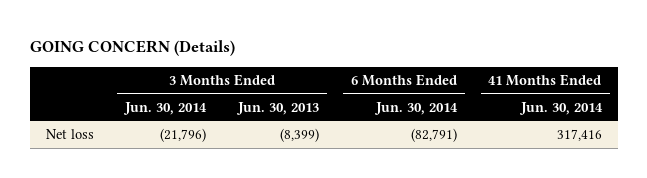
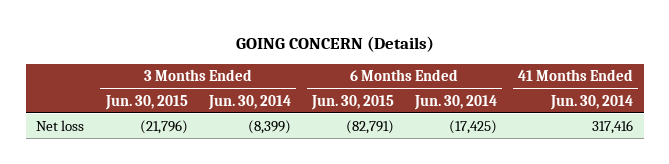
[236,101,320,115] Jun. 30, 2013 -> none
none -> [104,94,188,110] Jun. 30, 2015
none -> [310,94,394,110] Jun. 30, 2015
[160,128,207,143] (21,796) -> [247,120,291,135] (8,399)
[410,128,457,143] (82,791) -> [448,120,497,135] (17,425)

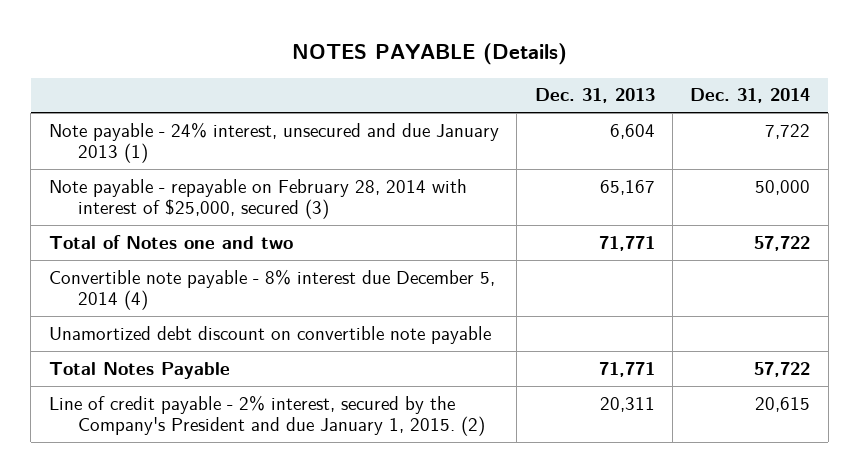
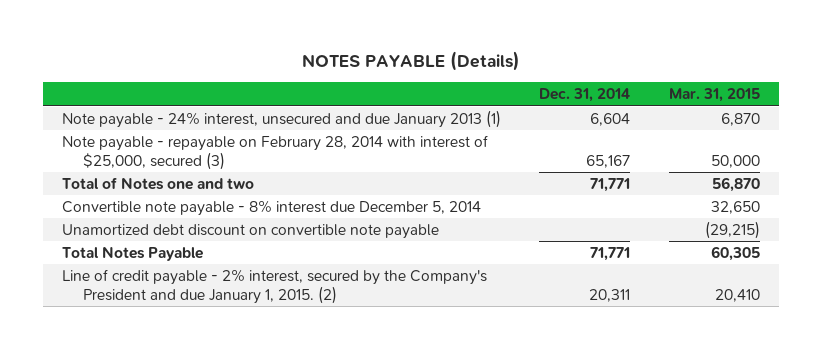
[534,88,655,104] Dec. 31, 2013 -> none
none -> [668,88,760,103] Mar. 31, 2015
[765,123,811,139] 7,722 -> [590,112,631,126] 6,604
[755,179,811,195] 50,000 -> [586,155,631,169] 65,167
[754,235,811,251] 57,722 -> [590,177,631,192] 71,771
[48,268,495,311] Convertible note payable - 8% interest due December 5, 2014 (4) -> [62,199,482,216] Convertible note payable - 8% interest due December 5, 2014
[754,361,811,377] 57,722 -> [590,246,631,261] 71,771
[755,396,811,412] 20,615 -> [589,289,631,303] 20,311

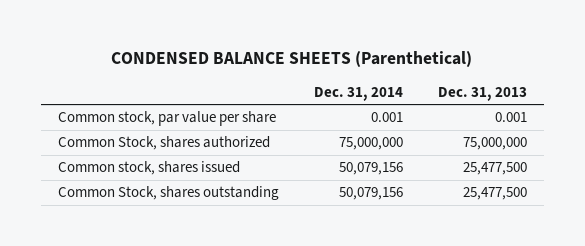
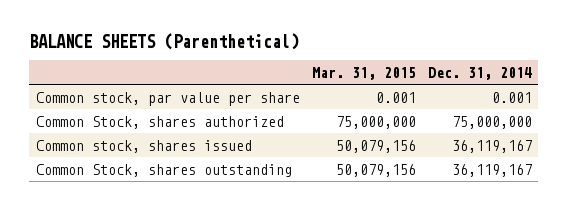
[111,51,473,68] CONDENSED BALANCE SHEETS (Parenthetical) -> [29,33,300,51] BALANCE SHEETS (Parenthetical)
[437,86,527,101] Dec. 31, 2013 -> none
none -> [311,66,416,80] Mar. 31, 2015
[338,162,403,176] 50,079,156 -> [452,139,533,153] 36,119,167
[338,187,403,201] 50,079,156 -> [452,163,533,177] 36,119,167

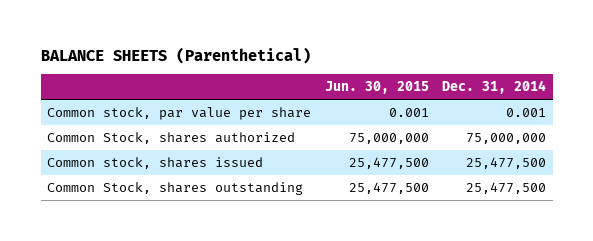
[311,66,416,80] Mar. 31, 2015 -> none
none -> [324,81,429,95] Jun. 30, 2015
[452,139,533,153] 36,119,167 -> [465,157,546,170] 25,477,500
[452,163,533,177] 36,119,167 -> [465,182,546,195] 25,477,500

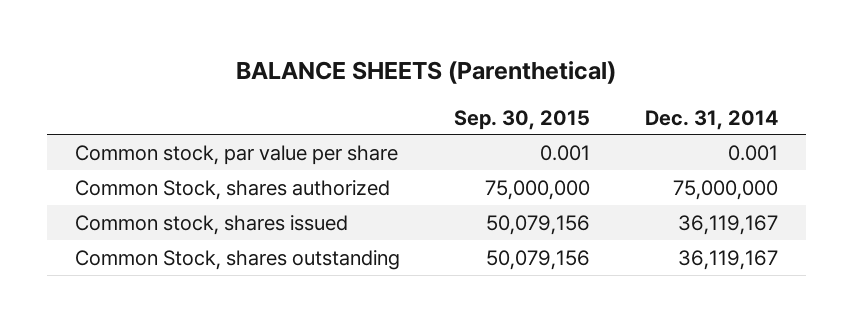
[324,81,429,95] Jun. 30, 2015 -> none
none -> [454,109,591,130] Sep. 30, 2015
[465,157,546,170] 25,477,500 -> [678,214,779,235] 36,119,167
[465,182,546,195] 25,477,500 -> [678,249,779,270] 36,119,167

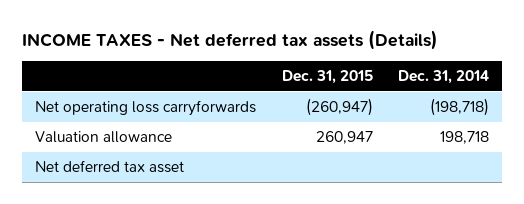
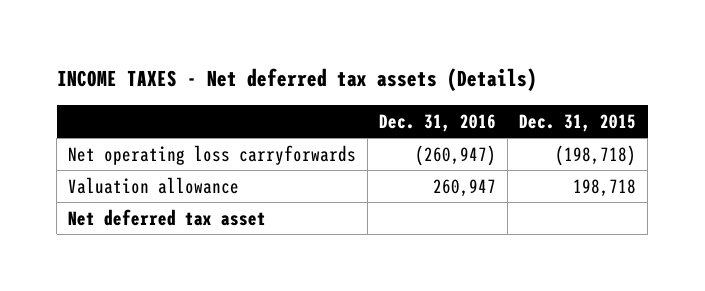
[398,70,490,85] Dec. 31, 2014 -> none
none -> [379,113,497,132] Dec. 31, 2016
[305,97,373,116] (260,947) -> [555,144,637,166] (198,718)
[315,130,373,144] 260,947 -> [573,178,637,197] 198,718

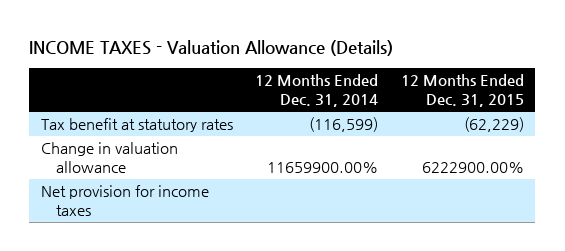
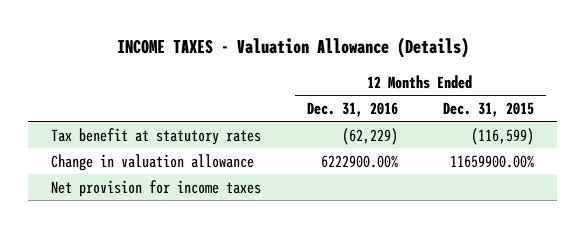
[255,74,379,108] 12 Months Ended Dec. 31, 2014 -> none
none -> [306,101,398,117] Dec. 31, 2016
[463,117,524,133] (62,229) -> [471,127,535,145] (116,599)
[421,162,524,174] 6222900.00% -> [450,154,535,168] 11659900.00%

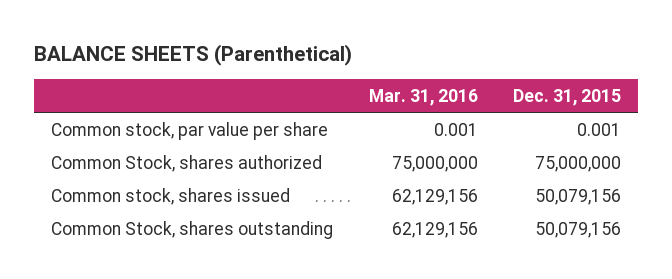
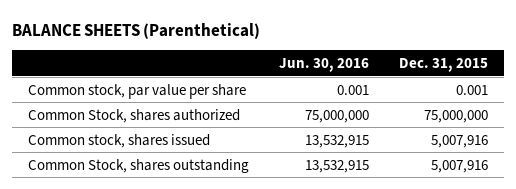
[368,88,478,106] Mar. 31, 2016 -> none
none -> [279,58,370,73] Jun. 30, 2016
[534,188,621,205] 50,079,156 -> [431,134,489,148] 5,007,916
[534,221,621,238] 50,079,156 -> [431,159,489,173] 5,007,916

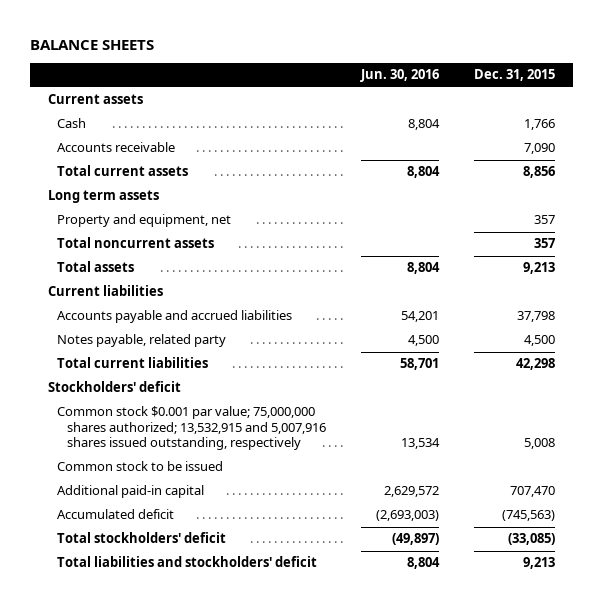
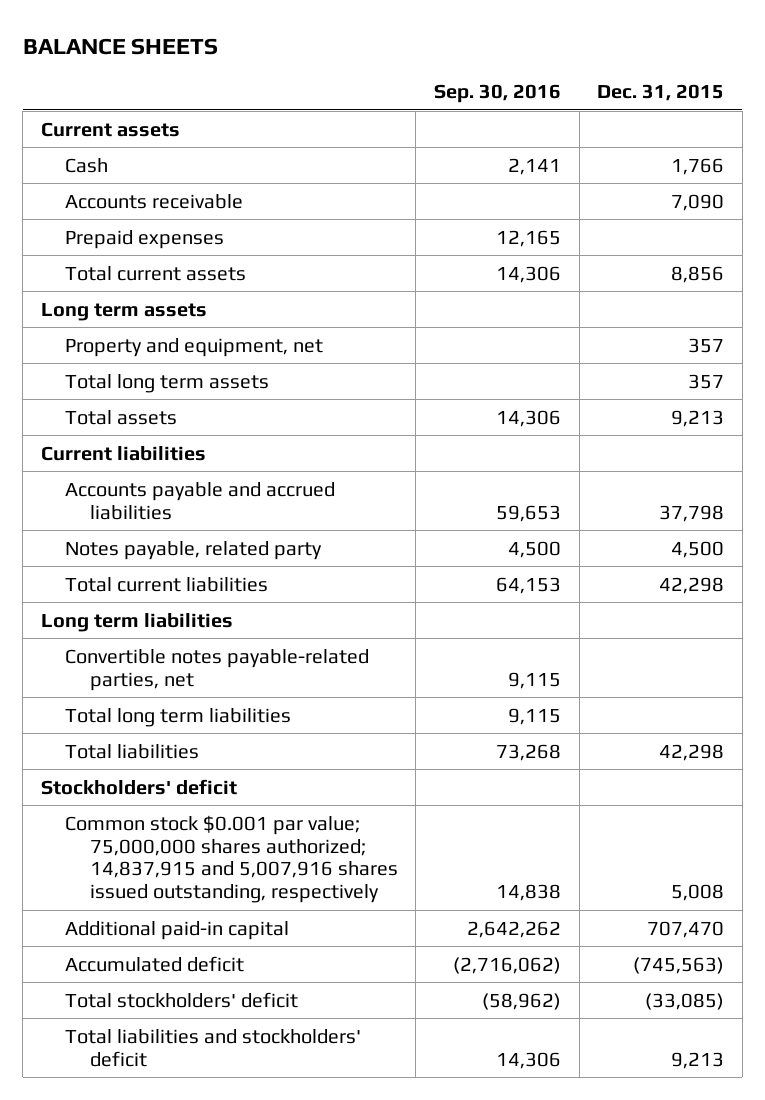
[359,69,439,83] Jun. 30, 2016 -> none
none -> [433,84,561,104] Sep. 30, 2016
none -> [65,229,225,249] Prepaid expenses
[57,237,215,249] Total noncurrent assets -> [65,373,270,393] Total long term assets
none -> [40,612,233,632] Long term liabilities
none -> [65,648,370,691] Convertible notes payable-related parties, net
none -> [65,707,292,727] Total long term liabilities
none -> [65,743,200,759] Total liabilities
[57,461,224,472] Common stock to be issued -> none
[57,406,326,451] Common stock $0.001 par value; 75,000,000 shares authorized; 13,532,915 and 5,007,916 shares issued outstanding, respectively -> [65,814,398,904] Common stock $0.001 par value; 75,000,000 shares authorized; 14,837,915 and 5,007,916 shares issued outstanding, respectively

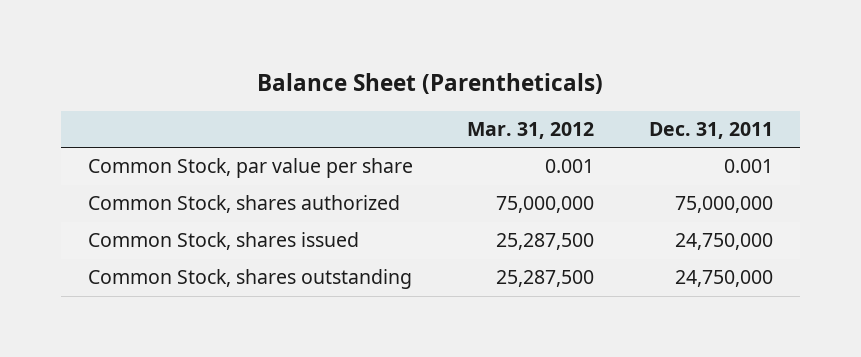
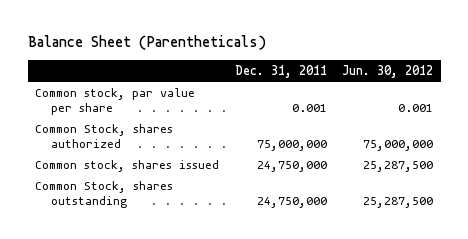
[467,122,595,140] Mar. 31, 2012 -> none
none -> [341,64,433,78] Jun. 30, 2012
[87,158,413,179] Common Stock, par value per share -> [35,88,196,115] Common stock, par value per share
[87,232,359,251] Common Stock, shares issued -> [35,160,220,173] Common stock, shares issued

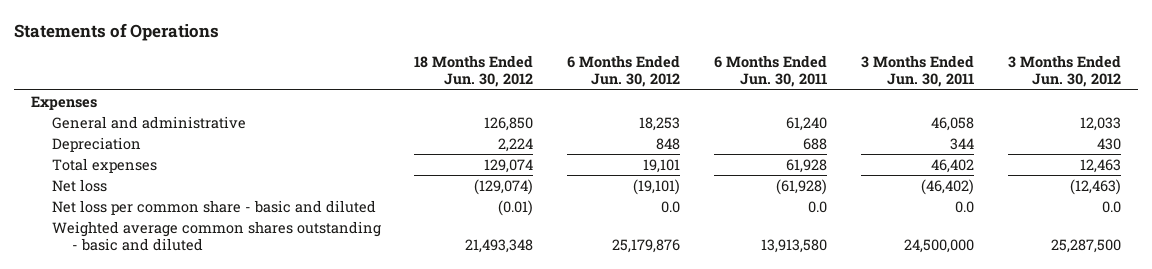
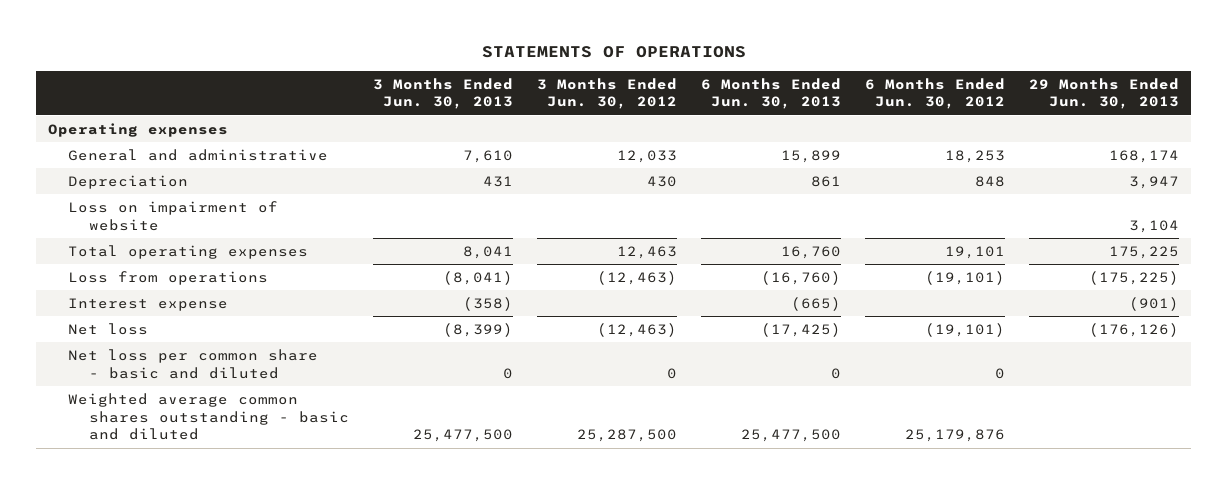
[14,22,220,41] Statements of Operations -> [481,45,746,58] STATEMENTS OF OPERATIONS
[414,55,534,88] 18 Months Ended Jun. 30, 2012 -> none
[714,55,828,88] 6 Months Ended Jun. 30, 2011 -> none
[860,55,974,88] 3 Months Ended Jun. 30, 2011 -> none
none -> [373,77,514,110] 3 Months Ended Jun. 30, 2013
none -> [701,77,842,110] 6 Months Ended Jun. 30, 2013
none -> [1029,77,1180,110] 29 Months Ended Jun. 30, 2013
[31,95,98,110] Expenses -> [47,123,228,138] Operating expenses
none -> [68,201,279,231] Loss on impairment of website
[51,157,157,173] Total expenses -> [68,245,309,260] Total operating expenses
none -> [68,271,269,286] Loss from operations
none -> [68,298,229,312] Interest expense
[661,200,681,213] 0.0 -> [995,367,1006,379] 0
[1101,200,1121,213] 0.0 -> [667,367,678,379] 0

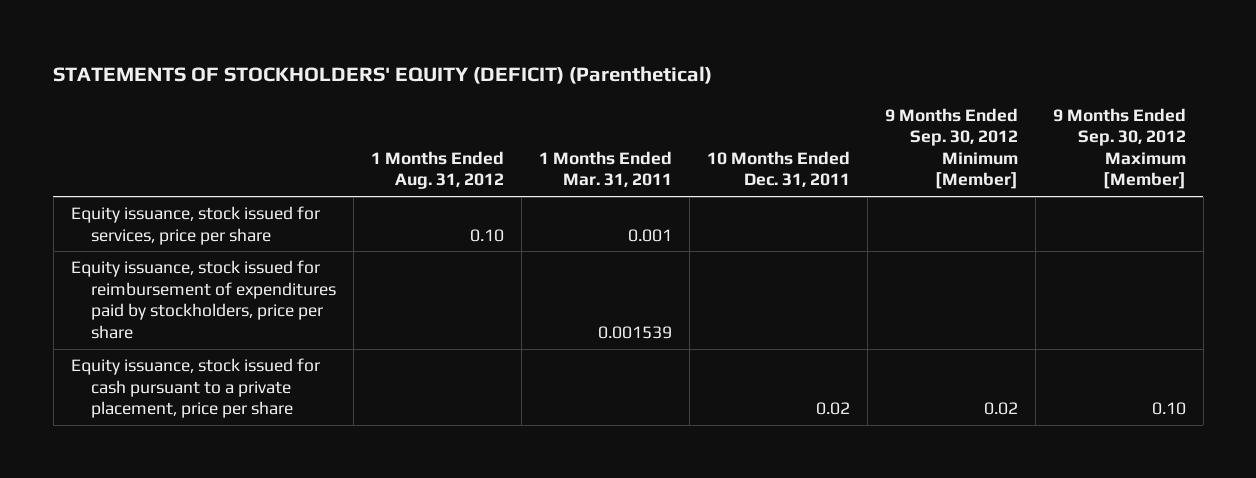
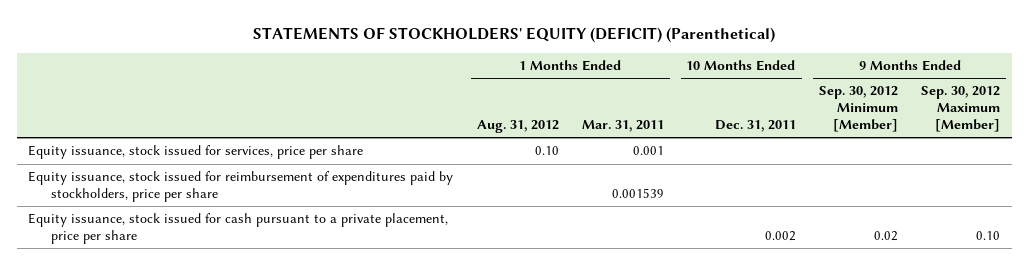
[815,402,850,416] 0.02 -> [764,231,796,242] 0.002

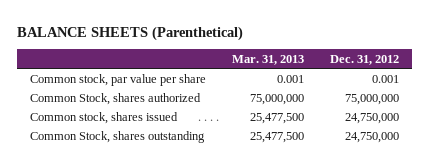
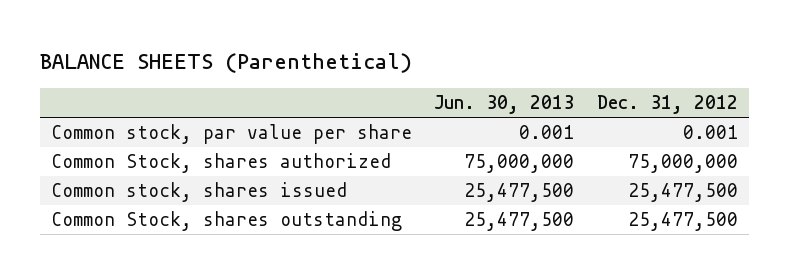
[231,54,304,65] Mar. 31, 2013 -> none
none -> [434,95,575,115] Jun. 30, 2013
[344,112,399,124] 24,750,000 -> [627,183,738,203] 25,477,500
[344,131,399,143] 24,750,000 -> [627,212,738,232] 25,477,500

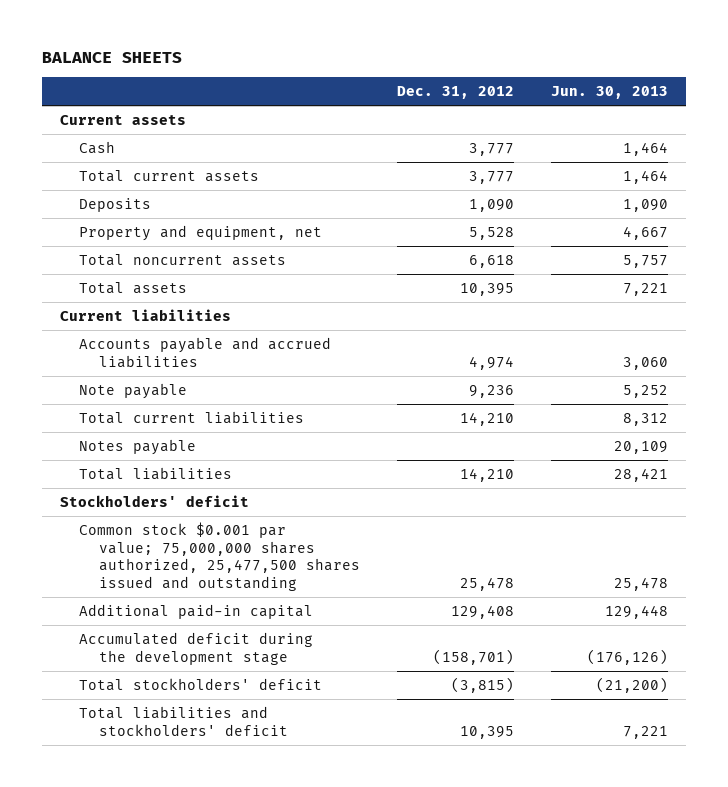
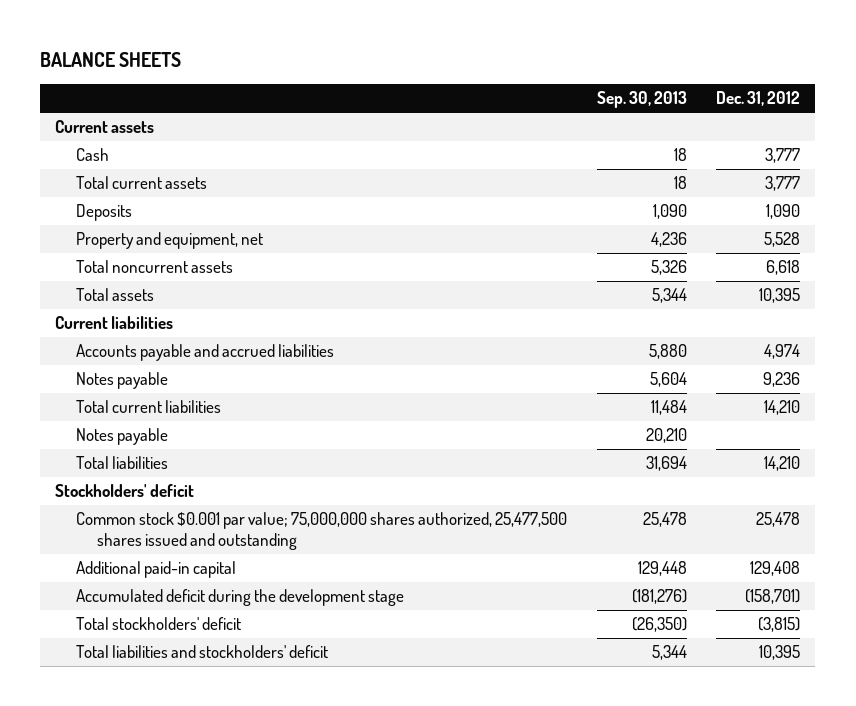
[550,86,668,100] Jun. 30, 2013 -> none
none -> [596,91,687,109] Sep. 30, 2013
[79,382,188,399] Note payable -> [76,372,169,390] Notes payable

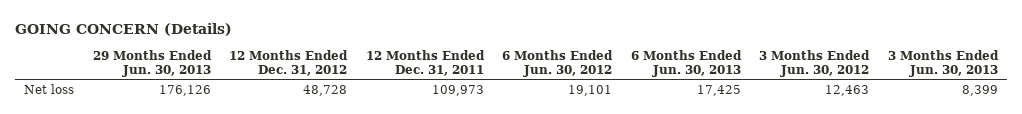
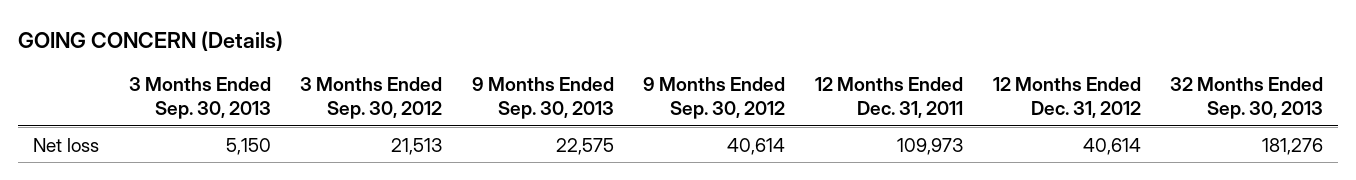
[92,49,212,77] 29 Months Ended Jun. 30, 2013 -> none
[502,49,614,77] 6 Months Ended Jun. 30, 2012 -> none
[630,49,742,77] 6 Months Ended Jun. 30, 2013 -> none
[759,49,871,77] 3 Months Ended Jun. 30, 2012 -> none
[888,49,1000,77] 3 Months Ended Jun. 30, 2013 -> none
none -> [128,76,271,120] 3 Months Ended Sep. 30, 2013
none -> [300,76,443,120] 3 Months Ended Sep. 30, 2012
none -> [471,76,614,120] 9 Months Ended Sep. 30, 2013
none -> [643,76,786,120] 9 Months Ended Sep. 30, 2012
none -> [1170,76,1324,120] 32 Months Ended Sep. 30, 2013
[303,84,348,96] 48,728 -> [1082,137,1141,155] 40,614

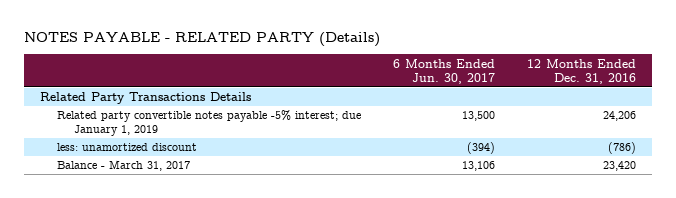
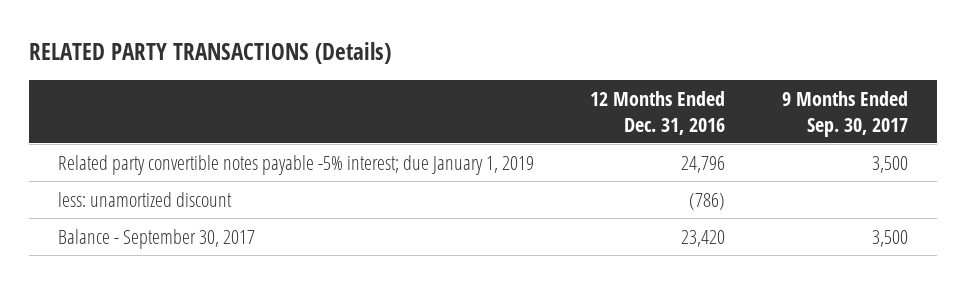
[23,32,380,48] NOTES PAYABLE - RELATED PARTY (Details) -> [29,42,392,65] RELATED PARTY TRANSACTIONS (Details)
[392,58,495,84] 6 Months Ended Jun. 30, 2017 -> none
none -> [782,90,909,137] 9 Months Ended Sep. 30, 2017
[39,92,251,105] Related Party Transactions Details -> none
[603,111,637,122] 24,206 -> [681,155,726,173] 24,796
[56,160,190,172] Balance - March 31, 2017 -> [57,228,255,249] Balance - September 30, 2017

